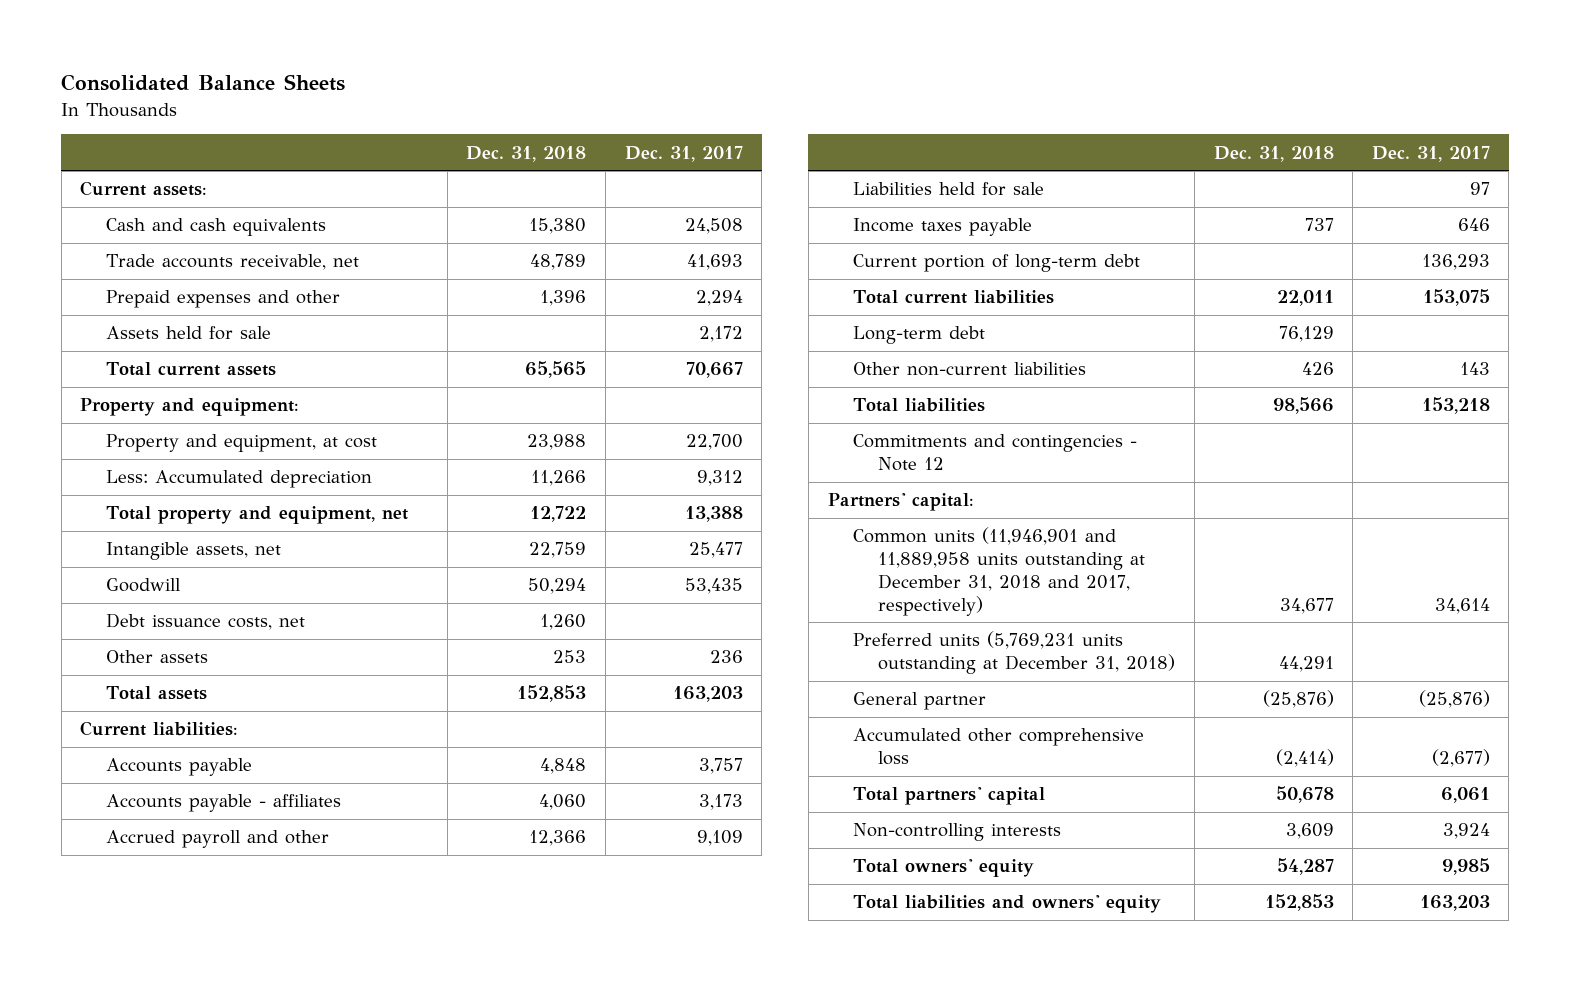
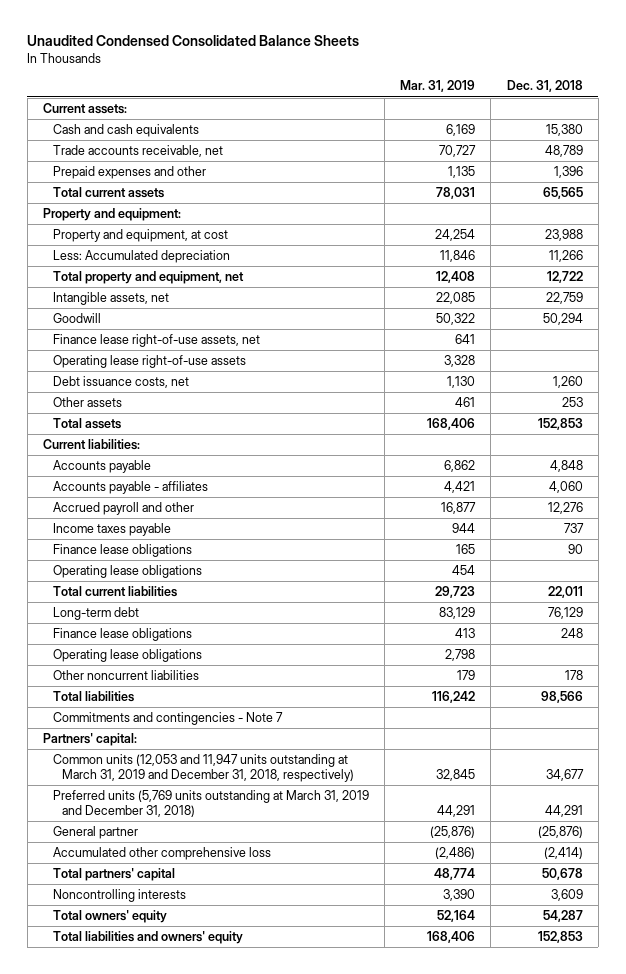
[61,74,346,92] Consolidated Balance Sheets -> [27,35,360,47] Unaudited Condensed Consolidated Balance Sheets
[624,145,743,162] Dec. 31, 2017 -> none
none -> [400,80,476,93] Mar. 31, 2019
[105,326,271,341] Assets held for sale -> none
none -> [52,334,260,348] Finance lease right-of-use assets, net
none -> [52,355,246,369] Operating lease right-of-use assets
[852,182,1044,197] Liabilities held for sale -> none
[529,830,587,847] 12,366 -> [547,502,583,515] 12,276
[852,254,1140,273] Current portion of long-term debt -> none
none -> [52,544,192,558] Finance lease obligations
none -> [52,565,202,579] Operating lease obligations
none -> [52,628,192,642] Finance lease obligations
none -> [52,649,202,663] Operating lease obligations
[852,362,1086,377] Other non-current liabilities -> [52,670,199,681] Other noncurrent liabilities
[1301,362,1334,376] 426 -> [564,670,583,681] 178
[852,434,1137,472] Commitments and contingencies - Note 12 -> [52,712,283,726] Commitments and contingencies - Note 7
[852,527,1146,616] Common units (11,946,901 and 11,889,958 units outstanding at December 31, 2018 and 2017, respectively) -> [52,754,355,783] Common units (12,053 and 11,947 units outstanding at March 31, 2019 and December 31, 2018, respectively)
[852,631,1176,675] Preferred units (5,769,231 units outstanding at December 31, 2018) -> [52,790,369,818] Preferred units (5,769 units outstanding at March 31, 2019 and December 31, 2018)
[852,823,1061,842] Non-controlling interests -> [52,889,186,903] Noncontrolling interests

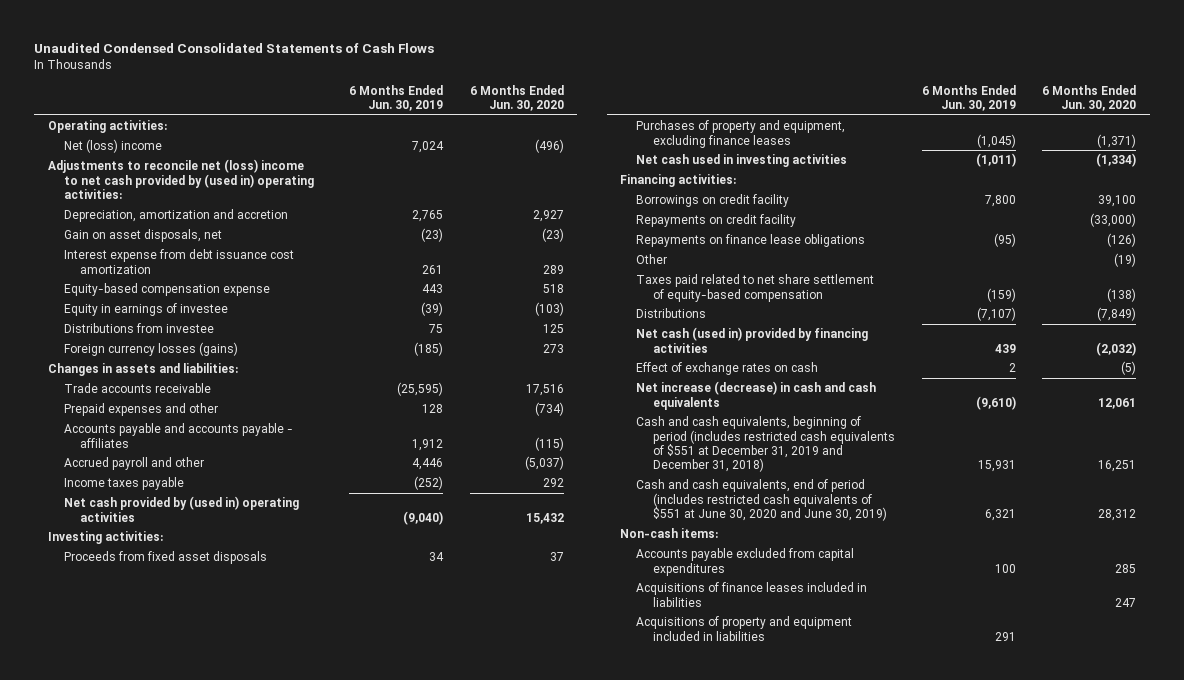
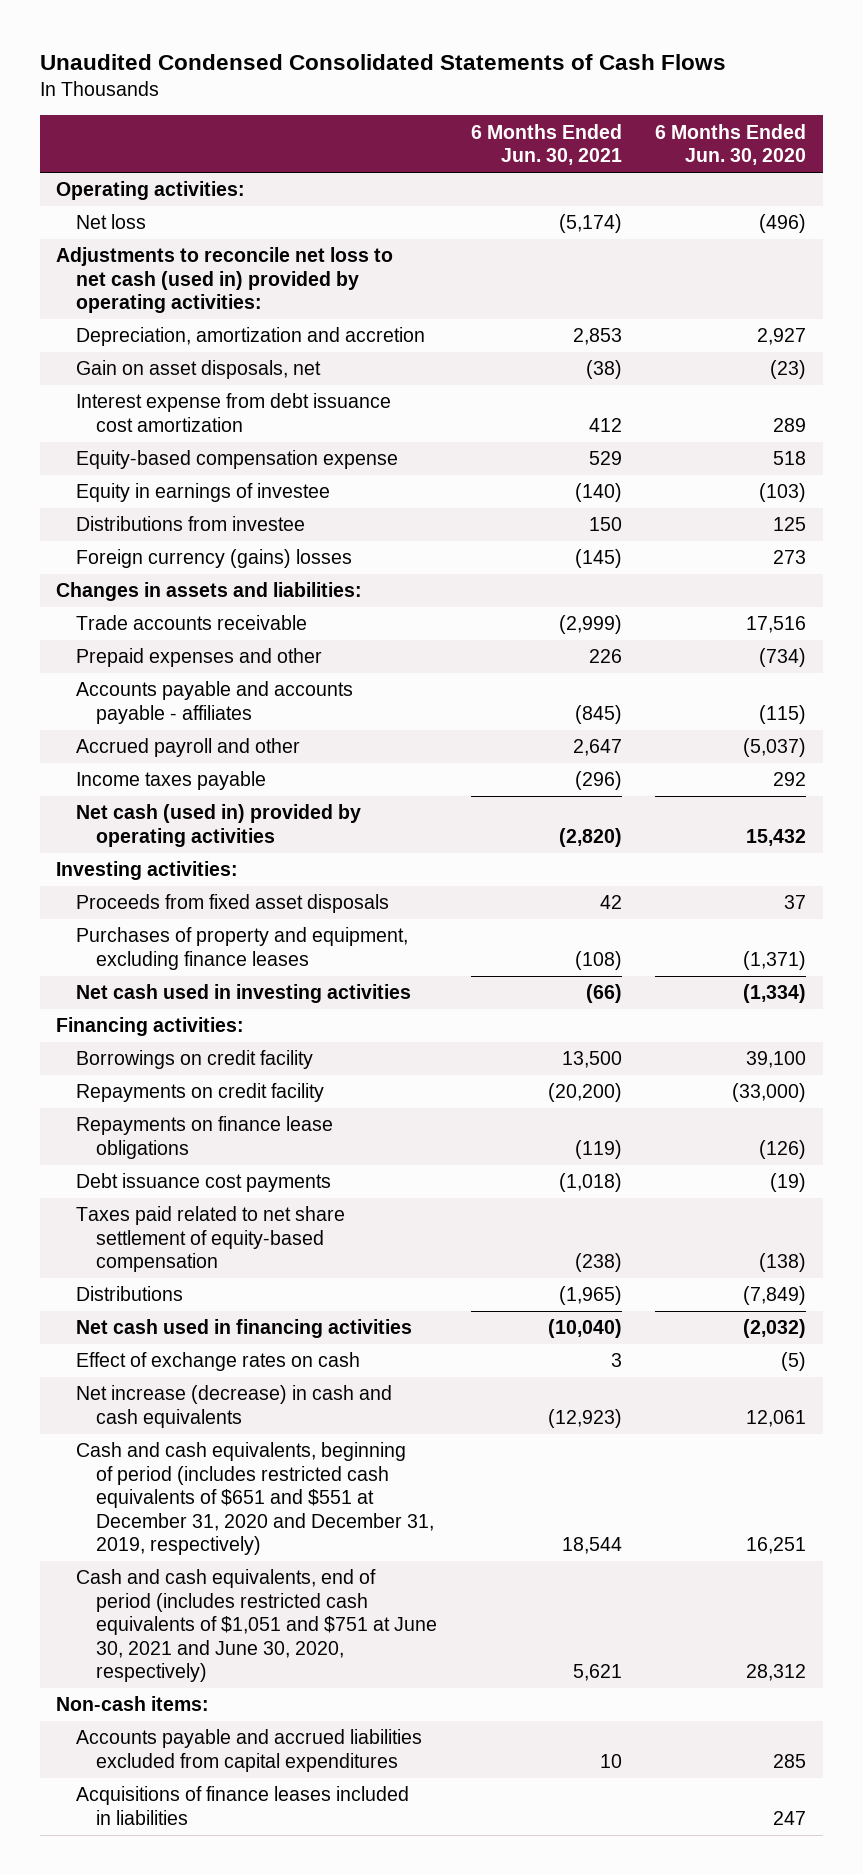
[349,84,444,111] 6 Months Ended Jun. 30, 2019 -> none
none -> [470,123,622,166] 6 Months Ended Jun. 30, 2021
[64,139,163,154] Net (loss) income -> [76,214,147,230] Net loss
[47,159,315,199] Adjustments to reconcile net (loss) income to net cash provided by (used in) operating activities: -> [56,247,394,314] Adjustments to reconcile net loss to net cash (used in) provided by operating activities:
[64,342,239,357] Foreign currency losses (gains) -> [76,549,353,569] Foreign currency (gains) losses
[64,496,300,522] Net cash provided by (used in) operating activities -> [76,804,362,847] Net cash (used in) provided by operating activities
[636,254,668,265] Other -> none
none -> [76,1173,332,1193] Debt issuance cost payments
[636,327,869,353] Net cash (used in) provided by financing activities -> [76,1319,413,1339] Net cash used in financing activities
[636,416,895,473] Cash and cash equivalents, beginning of period (includes restricted cash equivalents of $551 at December 31, 2019 and December 31, 2018) -> [76,1442,435,1556] Cash and cash equivalents, beginning of period (includes restricted cash equivalents of $651 and $551 at December 31, 2020 and December 31, 2019, respectively)
[636,479,887,521] Cash and cash equivalents, end of period (includes restricted cash equivalents of $551 at June 30, 2020 and June 30, 2019) -> [76,1569,438,1683] Cash and cash equivalents, end of period (includes restricted cash equivalents of $1,051 and $751 at June 30, 2021 and June 30, 2020, respectively)
[636,548,855,576] Accounts payable excluded from capital expenditures -> [76,1729,423,1772] Accounts payable and accrued liabilities excluded from capital expenditures
[636,616,853,641] Acquisitions of property and equipment included in liabilities -> none

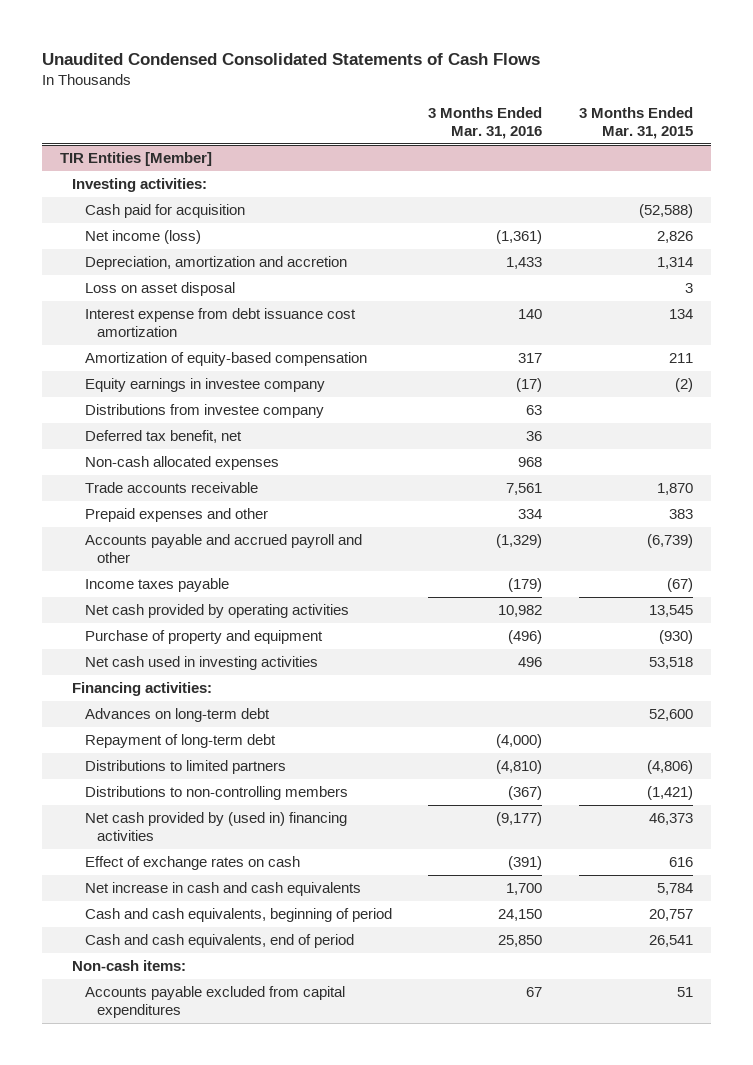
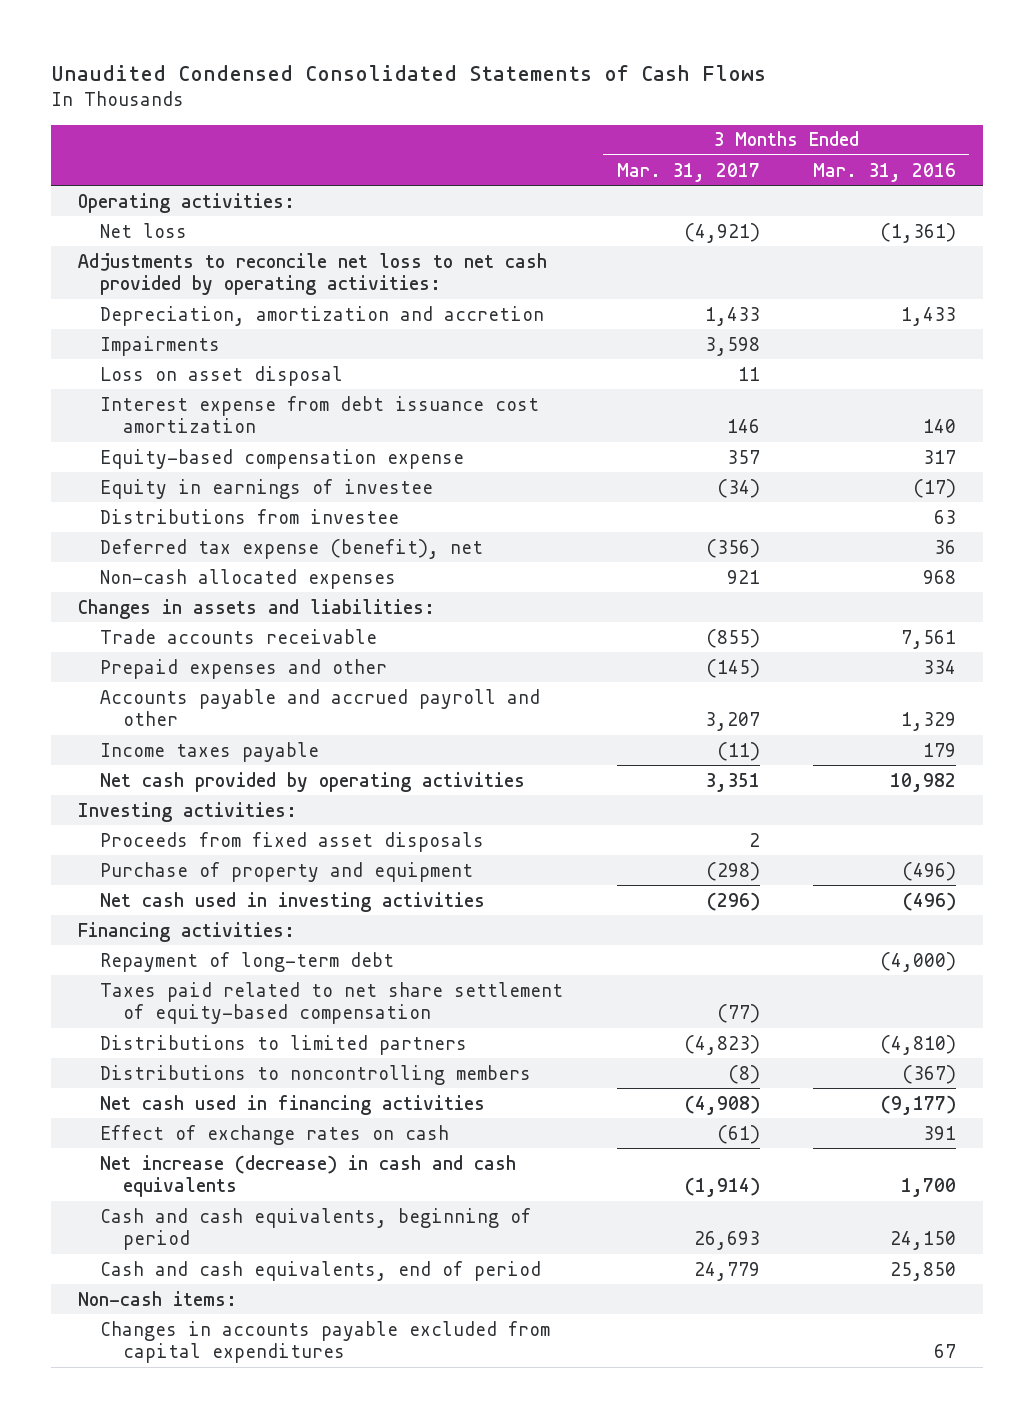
[578,107,693,139] 3 Months Ended Mar. 31, 2015 -> none
none -> [616,162,760,182] Mar. 31, 2017
[59,152,212,167] TIR Entities [Member] -> none
[72,178,208,193] Investing activities: -> none
[84,204,245,219] Cash paid for acquisition -> none
none -> [78,192,296,213] Operating activities:
[84,230,201,245] Net income (loss) -> [100,222,188,238] Net loss
none -> [78,252,548,296] Adjustments to reconcile net loss to net cash provided by operating activities:
none -> [100,335,221,356] Impairments
[84,352,367,367] Amortization of equity-based compensation -> [100,448,465,469] Equity-based compensation expense
[84,378,325,393] Equity earnings in investee company -> [100,478,434,499] Equity in earnings of investee
[84,404,324,419] Distributions from investee company -> [100,508,400,524] Distributions from investee
[84,430,242,444] Deferred tax benefit, net -> [100,538,484,559] Deferred tax expense (benefit), net
none -> [78,598,436,619] Changes in assets and liabilities:
[496,534,543,549] (1,329) -> [900,712,956,732] 1,329
[508,578,543,593] (179) -> [922,742,956,757] 179
none -> [78,801,298,822] Investing activities:
none -> [100,831,485,852] Proceeds from fixed asset disposals
[518,657,543,668] 496 -> [902,891,956,911] (496)
[84,708,270,723] Advances on long-term debt -> none
none -> [100,981,564,1025] Taxes paid related to net share settlement of equity-based compensation
[84,786,348,801] Distributions to non-controlling members -> [100,1064,532,1085] Distributions to noncontrolling members
[84,812,347,841] Net cash provided by (used in) financing activities -> [100,1094,486,1115] Net cash used in financing activities
[508,856,543,871] (391) -> [922,1125,956,1140] 391
[84,882,361,897] Net increase in cash and cash equivalents -> [100,1154,517,1198] Net increase (decrease) in cash and cash equivalents
[84,986,345,1018] Accounts payable excluded from capital expenditures -> [100,1320,551,1364] Changes in accounts payable excluded from capital expenditures

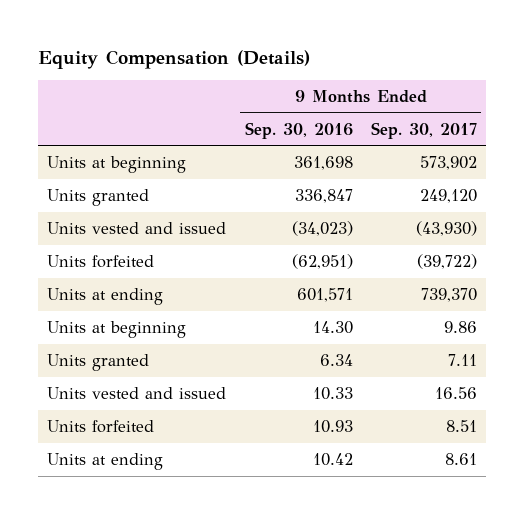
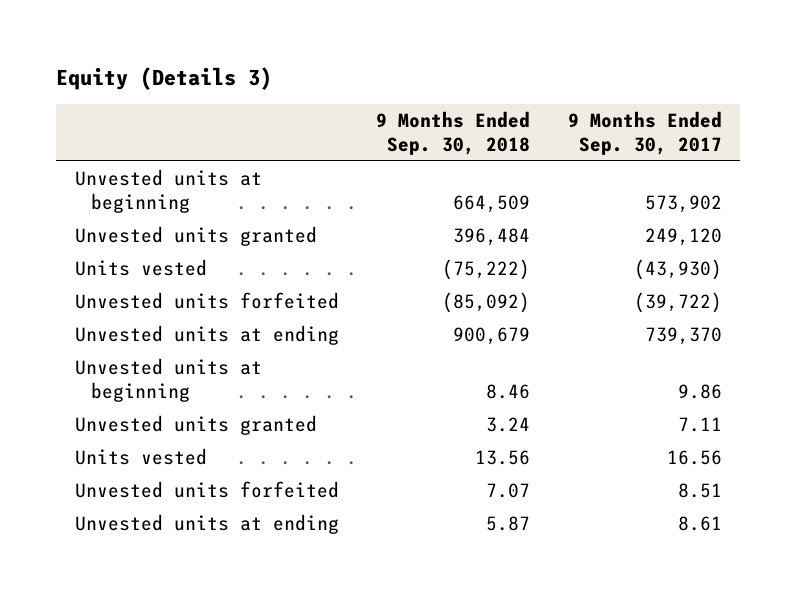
[38,49,311,69] Equity Compensation (Details) -> [56,67,273,91] Equity (Details 3)
[244,121,353,139] Sep. 30, 2016 -> none
none -> [376,110,531,156] 9 Months Ended Sep. 30, 2018
[47,155,187,173] Units at beginning -> [74,168,262,214] Unvested units at beginning
[47,188,150,206] Units granted -> [74,225,317,246] Unvested units granted
[47,221,227,234] Units vested and issued -> [74,258,207,276] Units vested
[47,254,155,268] Units forfeited -> [74,291,339,309] Unvested units forfeited
[47,287,164,305] Units at ending -> [74,324,339,345] Unvested units at ending
[47,320,187,338] Units at beginning -> [74,357,262,403] Unvested units at beginning
[47,353,150,371] Units granted -> [74,414,317,435] Unvested units granted
[47,386,227,399] Units vested and issued -> [74,447,207,465] Units vested
[47,419,155,433] Units forfeited -> [74,480,339,498] Unvested units forfeited
[47,452,164,470] Units at ending -> [74,513,339,534] Unvested units at ending

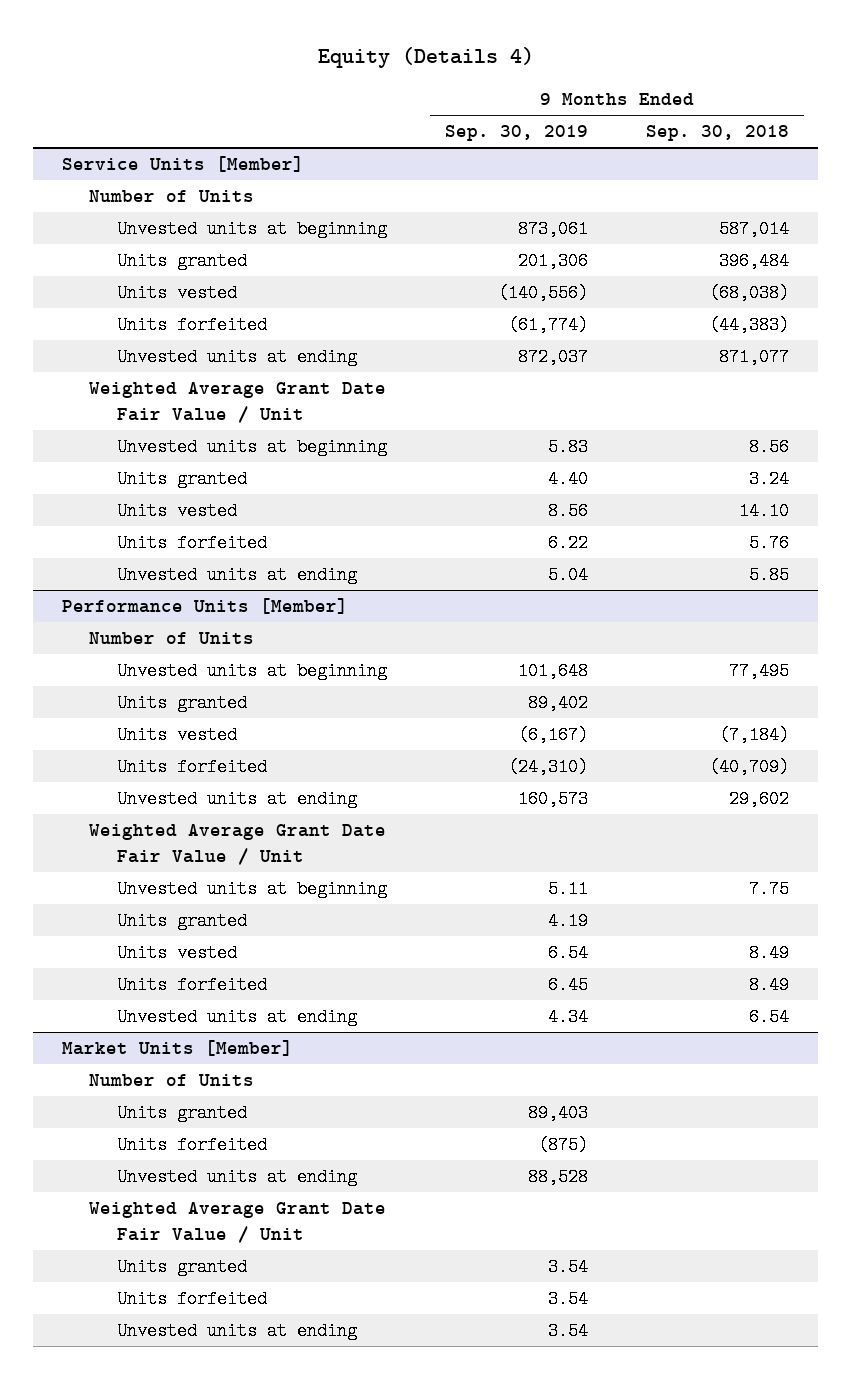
[56,67,273,91] Equity (Details 3) -> [317,47,534,69] Equity (Details 4)
[567,110,722,156] 9 Months Ended Sep. 30, 2017 -> none
none -> [444,125,588,142] Sep. 30, 2019
none -> [61,156,304,173] Service Units [Member]
none -> [89,190,255,203] Number of Units
[453,195,531,214] 664,509 -> [719,220,790,239] 587,014
[74,225,317,246] Unvested units granted -> [116,252,247,271] Units granted
[442,258,531,280] (75,222) -> [709,284,790,303] (68,038)
[74,291,339,309] Unvested units forfeited -> [116,316,267,335] Units forfeited
[442,291,531,313] (85,092) -> [709,316,790,335] (44,383)
[453,326,531,345] 900,679 -> [719,348,790,367] 871,077
none -> [89,382,387,423] Weighted Average Grant Date Fair Value / Unit
[486,384,531,400] 8.46 -> [749,438,790,457] 8.56
[74,414,317,435] Unvested units granted -> [116,470,247,489] Units granted
[475,449,531,465] 13.56 -> [739,502,790,521] 14.10
[74,480,339,498] Unvested units forfeited -> [116,534,267,553] Units forfeited
[486,482,531,498] 7.07 -> [749,534,790,553] 5.76
[486,515,531,531] 5.87 -> [749,566,790,585] 5.85
none -> [61,598,348,615] Performance Units [Member]
none -> [89,632,255,645] Number of Units
none -> [116,662,387,681] Unvested units at beginning
none -> [116,694,247,713] Units granted
none -> [116,726,237,745] Units vested
none -> [116,758,267,777] Units forfeited
none -> [116,790,357,809] Unvested units at ending
none -> [89,824,387,865] Weighted Average Grant Date Fair Value / Unit
none -> [116,880,387,899] Unvested units at beginning
none -> [116,912,247,931] Units granted
none -> [116,944,237,963] Units vested
none -> [116,976,267,995] Units forfeited
none -> [116,1008,357,1027] Unvested units at ending
none -> [61,1040,293,1057] Market Units [Member]
none -> [89,1074,255,1087] Number of Units
none -> [116,1104,247,1123] Units granted
none -> [116,1136,267,1155] Units forfeited
none -> [116,1168,357,1187] Unvested units at ending
none -> [89,1202,387,1243] Weighted Average Grant Date Fair Value / Unit
none -> [116,1258,247,1277] Units granted
none -> [116,1290,267,1309] Units forfeited
none -> [116,1322,357,1341] Unvested units at ending

